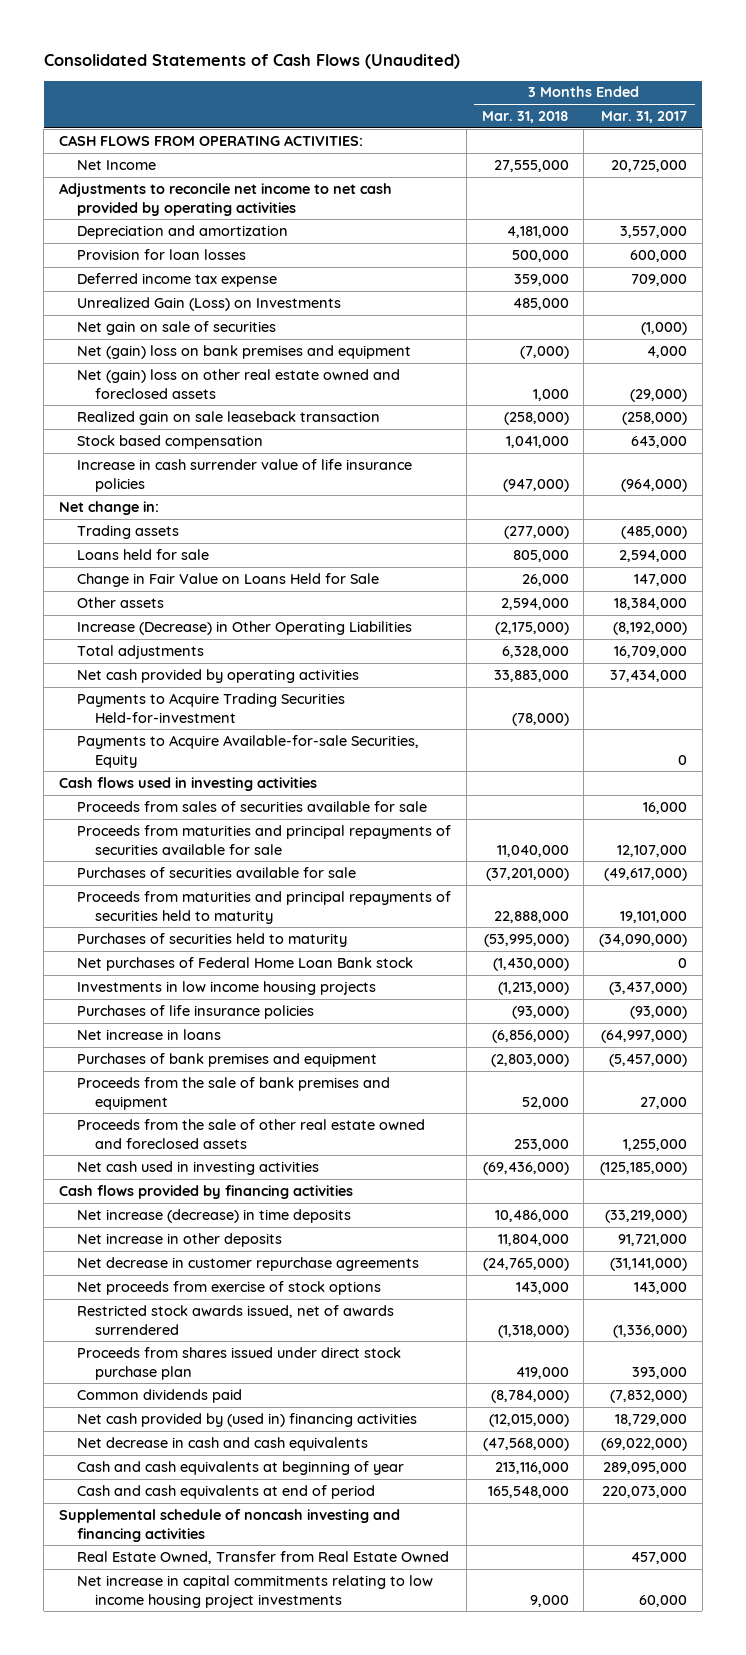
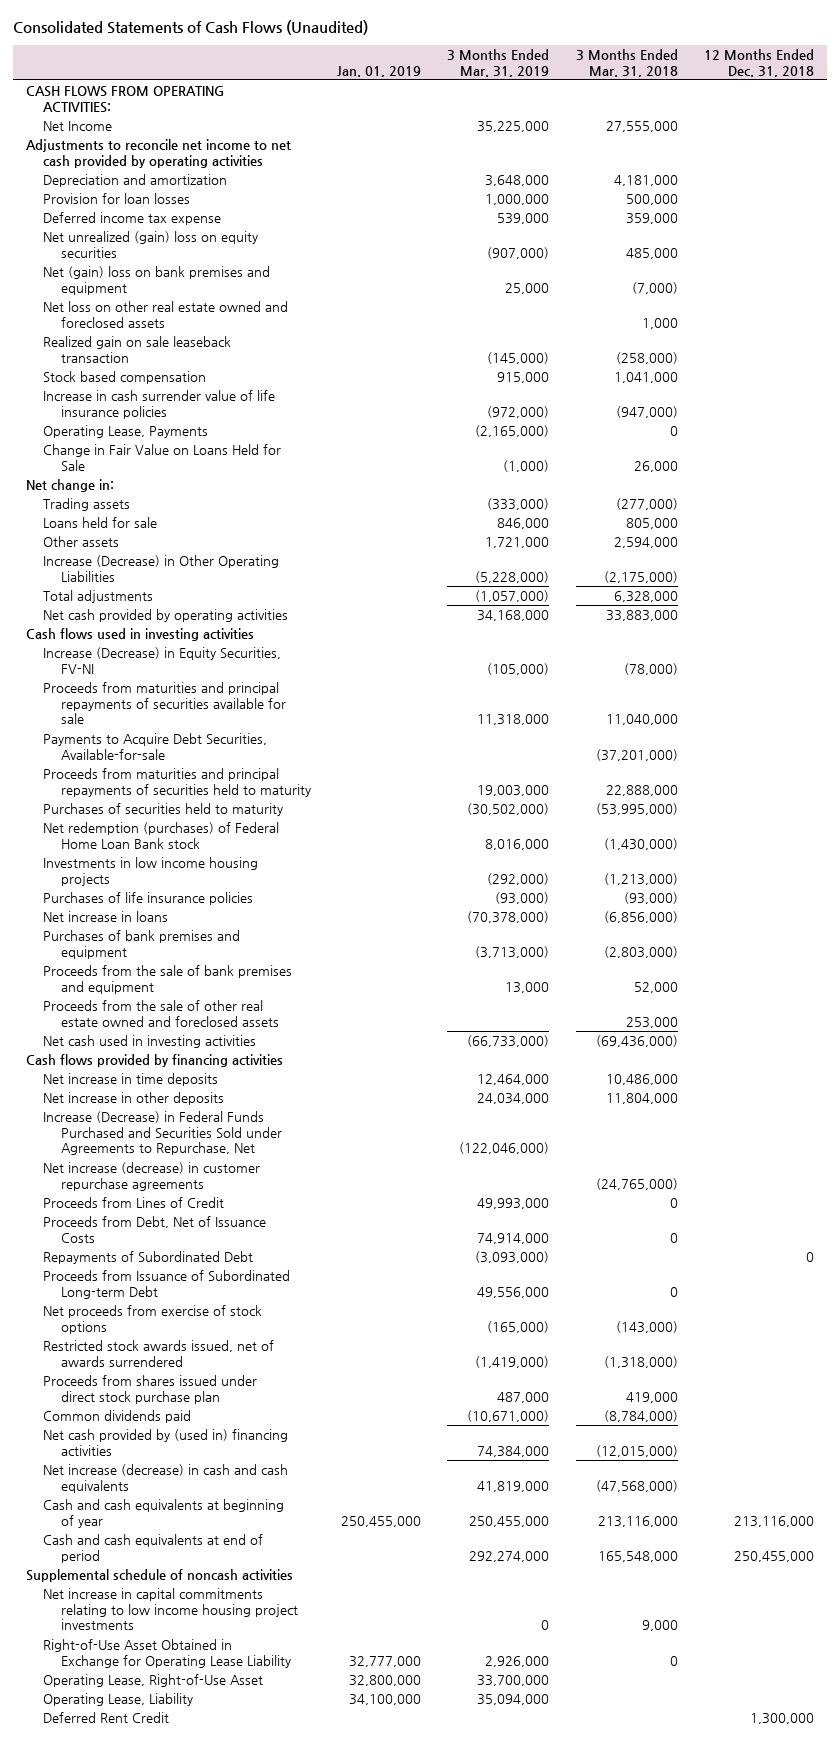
[601,110,688,123] Mar. 31, 2017 -> none
none -> [337,65,422,77] Jan. 01, 2019
none -> [447,48,550,77] 3 Months Ended Mar. 31, 2019
none -> [703,48,814,77] 12 Months Ended Dec. 31, 2018
[76,320,276,335] Net gain on sale of securities -> none
[76,296,341,311] Unrealized Gain (Loss) on Investments -> [43,231,259,258] Net unrealized (gain) loss on equity securities
[76,368,400,399] Net (gain) loss on other real estate owned and foreclosed assets -> [43,301,289,328] Net loss on other real estate owned and foreclosed assets
none -> [43,425,209,439] Operating Lease, Payments
[76,572,379,587] Change in Fair Value on Loans Held for Sale -> [43,444,282,471] Change in Fair Value on Loans Held for Sale
[76,692,345,723] Payments to Acquire Trading Securities Held-for-investment -> none
[76,734,419,768] Payments to Acquire Available-for-sale Securities, Equity -> none
[76,800,427,812] Proceeds from sales of securities available for sale -> none
none -> [43,647,282,674] Increase (Decrease) in Equity Securities, FV-NI
[76,866,356,878] Purchases of securities available for sale -> [43,733,268,760] Payments to Acquire Debt Securities, Available-for-sale
[76,956,413,971] Net purchases of Federal Home Loan Bank stock -> [43,822,280,849] Net redemption (purchases) of Federal Home Loan Bank stock
[76,1208,351,1223] Net increase (decrease) in time deposits -> [43,1073,219,1087] Net increase in time deposits
none -> [43,1111,283,1156] Increase (Decrease) in Federal Funds Purchased and Securities Sold under Agreements to Repurchase, Net
[76,1256,419,1271] Net decrease in customer repurchase agreements -> [43,1162,261,1191] Net increase (decrease) in customer repurchase agreements
none -> [43,1197,225,1209] Proceeds from Lines of Credit
none -> [43,1216,267,1243] Proceeds from Debt, Net of Issuance Costs
none -> [43,1251,254,1265] Repayments of Subordinated Debt
none -> [43,1270,291,1299] Proceeds from Issuance of Subordinated Long-term Debt
[515,1281,569,1294] 143,000 -> [615,1320,678,1333] (143,000)
[76,1436,368,1451] Net decrease in cash and cash equivalents -> [43,1464,289,1493] Net increase (decrease) in cash and cash equivalents
[76,1550,449,1564] Real Estate Owned, Transfer from Real Estate Owned -> none
[59,1508,401,1542] Supplemental schedule of noncash investing and financing activities -> [25,1569,293,1583] Supplemental schedule of noncash activities
none -> [43,1639,292,1668] Right-of-Use Asset Obtained in Exchange for Operating Lease Liability
none -> [43,1674,264,1688] Operating Lease, Right-of-Use Asset
none -> [43,1693,194,1707] Operating Lease, Liability
none -> [43,1712,170,1724] Deferred Rent Credit

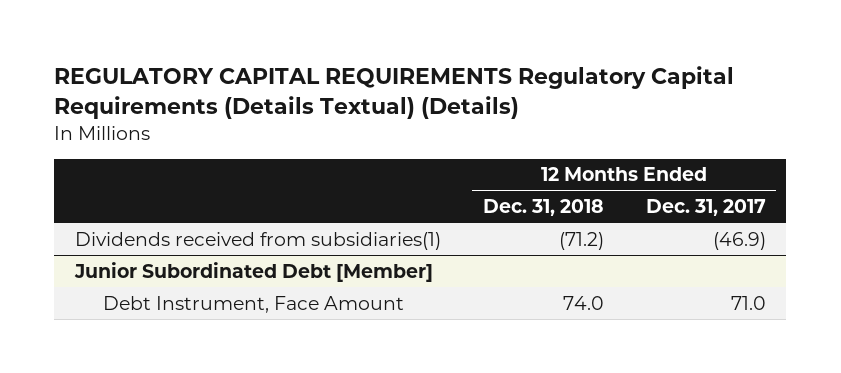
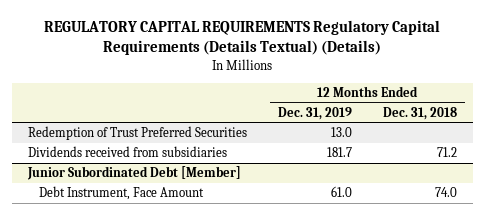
[645,199,766,217] Dec. 31, 2017 -> none
none -> [277,106,352,120] Dec. 31, 2019
none -> [27,126,247,141] Redemption of Trust Preferred Securities
[75,231,442,250] Dividends received from subsidiaries(1) -> [27,146,227,158] Dividends received from subsidiaries
[558,231,604,250] (71.2) -> [437,147,458,158] 71.2

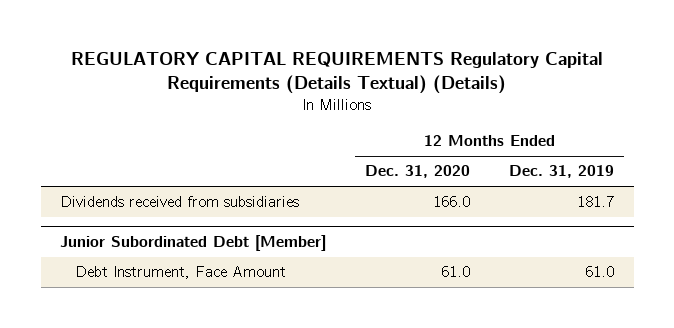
[383,106,458,120] Dec. 31, 2018 -> none
none -> [365,165,471,179] Dec. 31, 2020
[27,126,247,141] Redemption of Trust Preferred Securities -> none

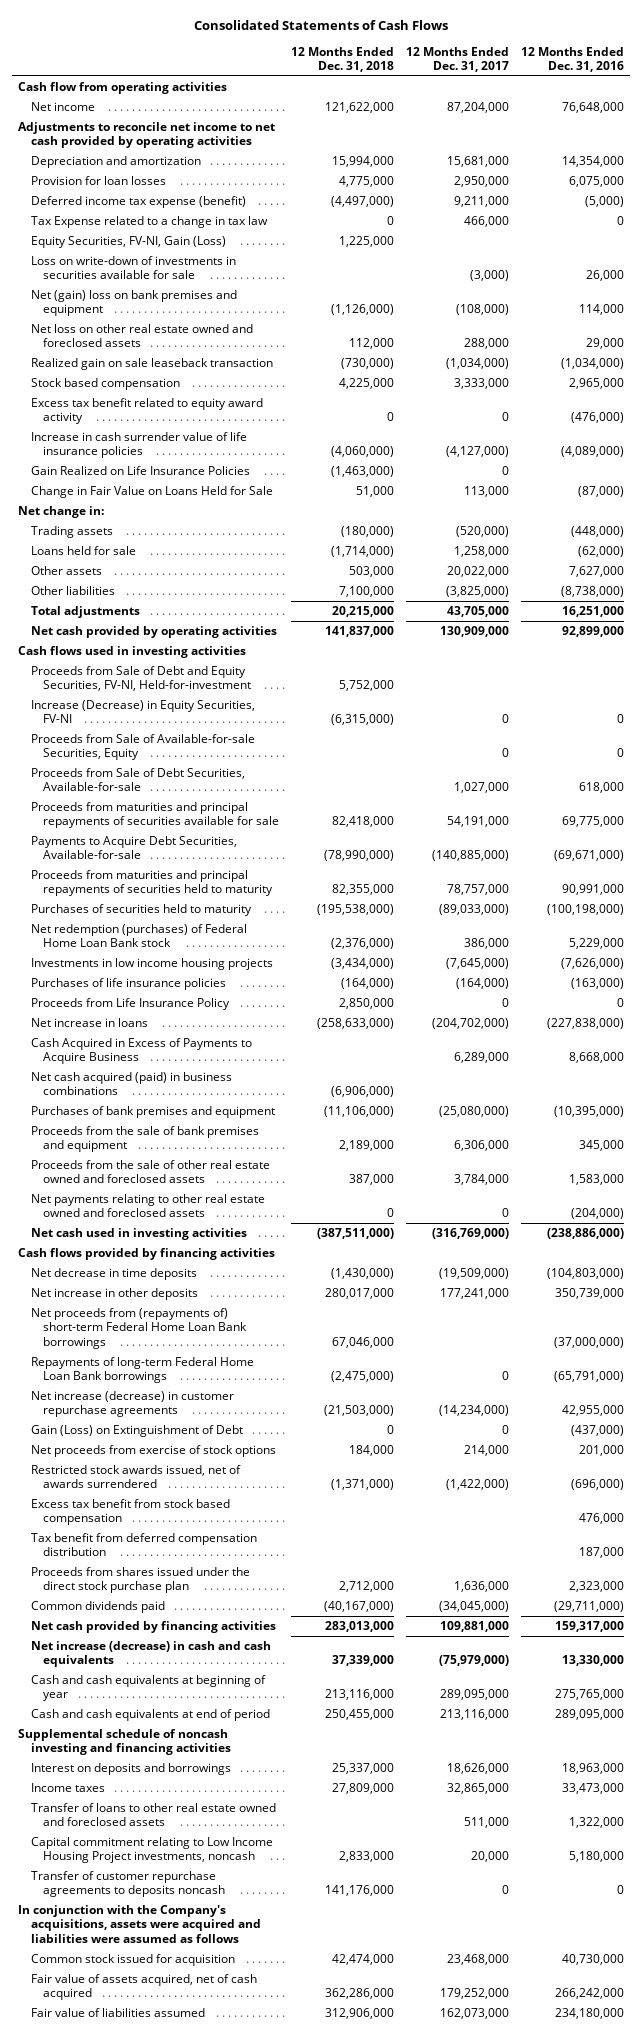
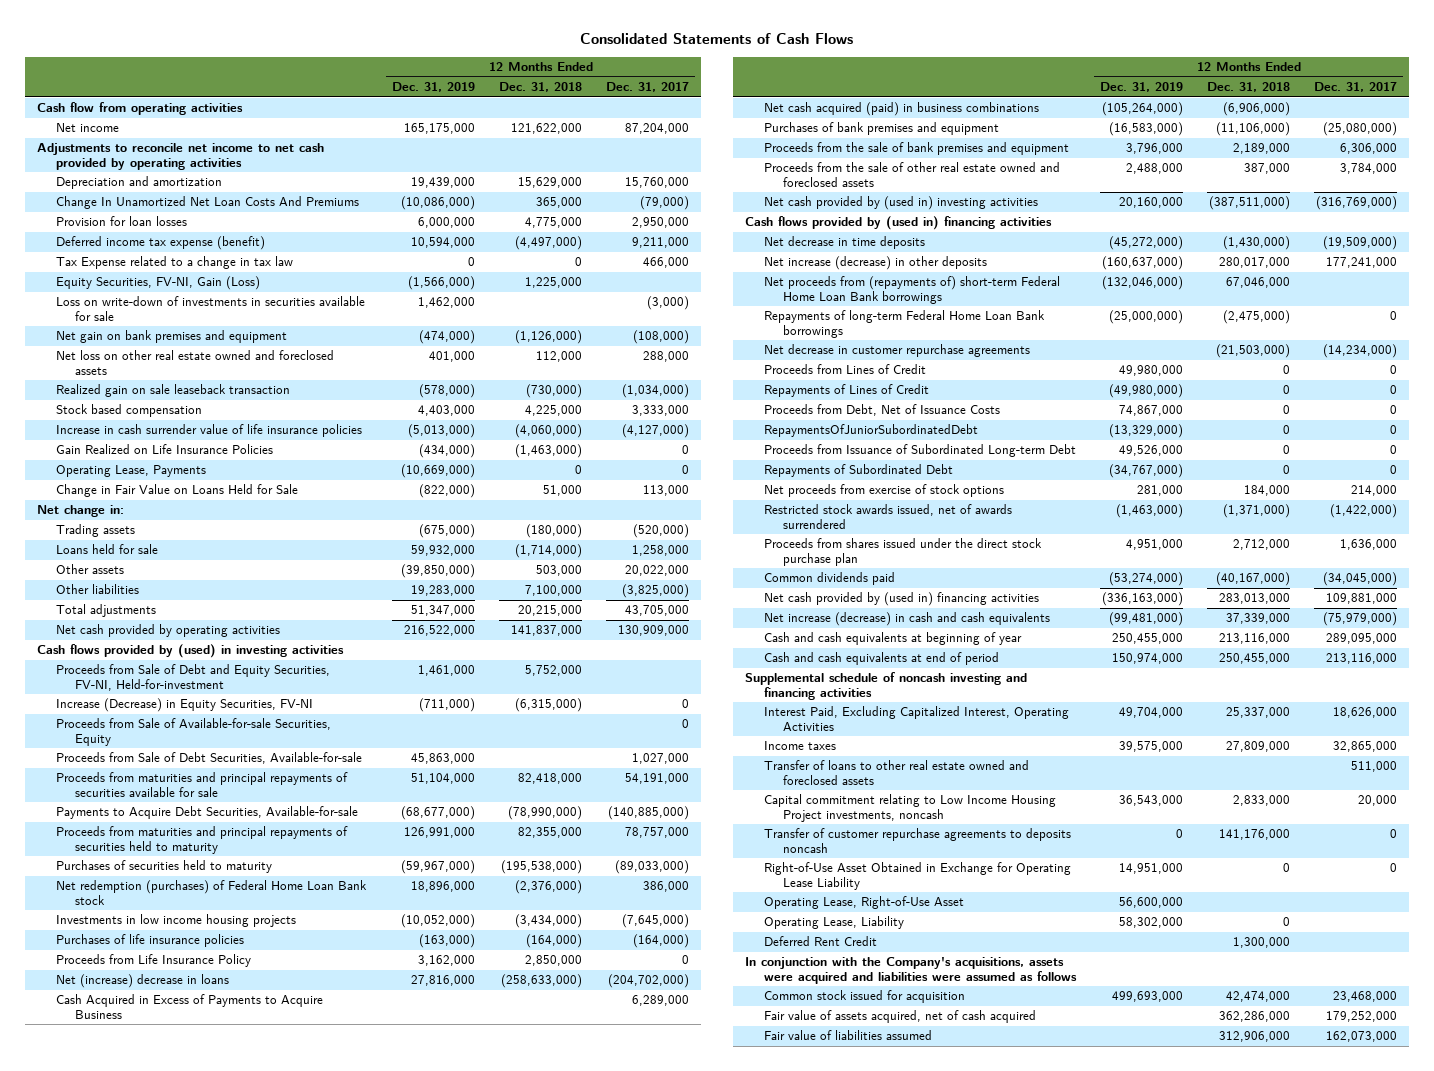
[520,46,624,72] 12 Months Ended Dec. 31, 2016 -> none
none -> [391,81,475,92] Dec. 31, 2019
[331,156,394,168] 15,994,000 -> [518,177,583,189] 15,629,000
[446,156,509,168] 15,681,000 -> [625,177,690,189] 15,760,000
none -> [55,196,359,210] Change In Unamortized Net Loan Costs And Premiums
[30,290,237,317] Net (gain) loss on bank premises and equipment -> [55,330,287,344] Net gain on bank premises and equipment
[30,398,263,425] Excess tax benefit related to equity award activity -> none
none -> [55,465,206,478] Operating Lease, Payments
[18,646,247,659] Cash flows used in investing activities -> [36,644,344,659] Cash flows provided by (used) in investing activities
[30,1018,148,1028] Net increase in loans -> [55,974,229,989] Net (increase) decrease in loans
[30,1194,265,1218] Net payments relating to other real estate owned and foreclosed assets -> none
[30,1228,247,1241] Net cash used in investing activities -> [763,196,1038,211] Net cash provided by (used in) investing activities
[18,1248,276,1261] Cash flows provided by financing activities -> [744,216,1052,231] Cash flows provided by (used in) financing activities
[30,1288,198,1301] Net increase in other deposits -> [763,256,987,271] Net increase (decrease) in other deposits
[30,1425,243,1438] Gain (Loss) on Extinguishment of Debt -> none
[30,1391,234,1418] Net increase (decrease) in customer repurchase agreements -> [763,344,1030,358] Net decrease in customer repurchase agreements
none -> [763,364,926,375] Proceeds from Lines of Credit
none -> [763,384,929,398] Repayments of Lines of Credit
none -> [763,404,1000,417] Proceeds from Debt, Net of Issuance Costs
none -> [763,424,978,438] RepaymentsOfJuniorSubordinatedDebt
none -> [763,444,1076,458] Proceeds from Issuance of Subordinated Long-term Debt
none -> [763,464,953,478] Repayments of Subordinated Debt
[30,1499,230,1526] Excess tax benefit from stock based compensation -> none
[30,1533,257,1557] Tax benefit from deferred compensation distribution -> none
[30,1621,276,1634] Net cash provided by financing activities -> [763,592,1039,607] Net cash provided by (used in) financing activities
[30,1763,231,1776] Interest on deposits and borrowings -> [763,706,1069,731] Interest Paid, Excluding Capitalized Interest, Operating Activities
none -> [763,862,1071,890] Right-of-Use Asset Obtained in Exchange for Operating Lease Liability
none -> [763,896,964,910] Operating Lease, Right-of-Use Asset
none -> [763,916,904,930] Operating Lease, Liability
none -> [763,936,877,947] Deferred Rent Credit

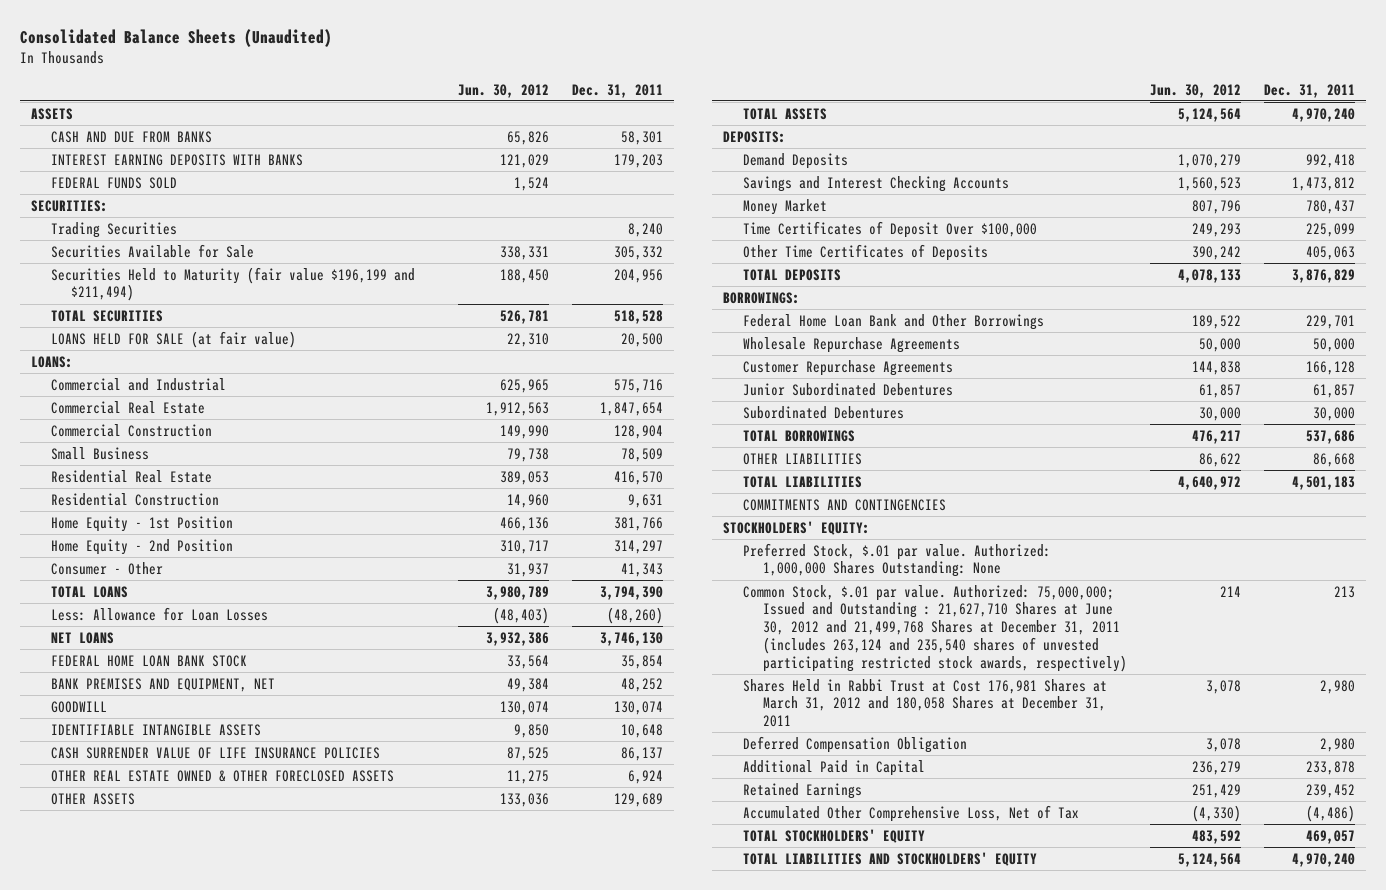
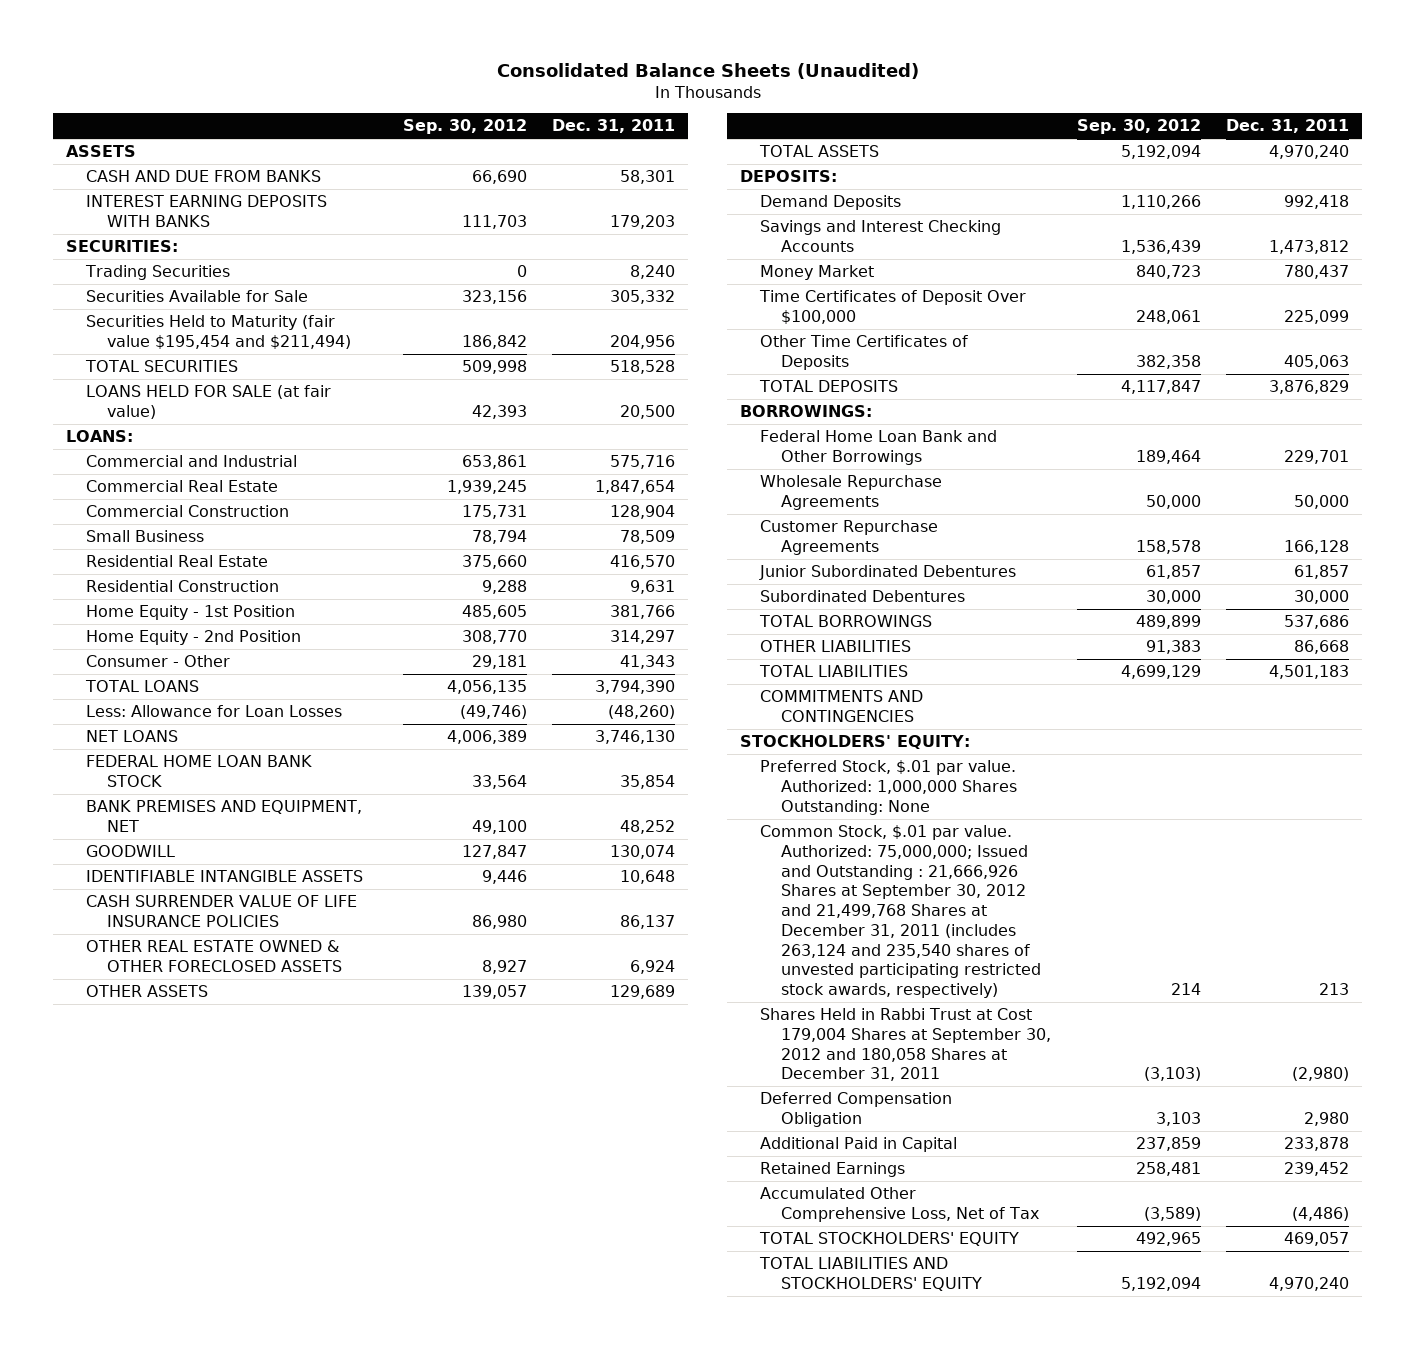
[457,83,549,98] Jun. 30, 2012 -> none
none -> [402,119,527,135] Sep. 30, 2012
[50,176,177,189] FEDERAL FUNDS SOLD -> none
[50,266,415,302] Securities Held to Maturity (fair value $196,199 and $211,494) -> [86,315,351,349] Securities Held to Maturity (fair value $195,454 and $211,494)
[742,584,1127,673] Common Stock, $.01 par value. Authorized: 75,000,000; Issued and Outstanding : 21,627,710 Shares at June 30, 2012 and 21,499,768 Shares at December 31, 2011 (includes 263,124 and 235,540 shares of unvested participating restricted stock awards, respectively) -> [760,825,1041,998] Common Stock, $.01 par value. Authorized: 75,000,000; Issued and Outstanding : 21,666,926 Shares at September 30, 2012 and 21,499,768 Shares at December 31, 2011 (includes 263,124 and 235,540 shares of unvested participating restricted stock awards, respectively)
[742,678,1107,728] Shares Held in Rabbi Trust at Cost 176,981 Shares at March 31, 2012 and 180,058 Shares at December 31, 2011 -> [760,1008,1051,1082] Shares Held in Rabbi Trust at Cost 179,004 Shares at September 30, 2012 and 180,058 Shares at December 31, 2011
[1319,679,1355,694] 2,980 -> [1292,1067,1350,1082] (2,980)

